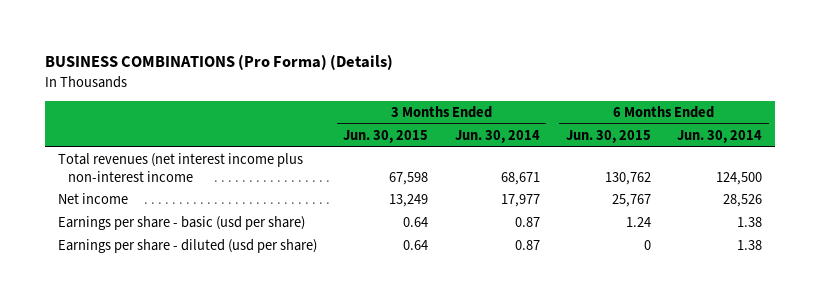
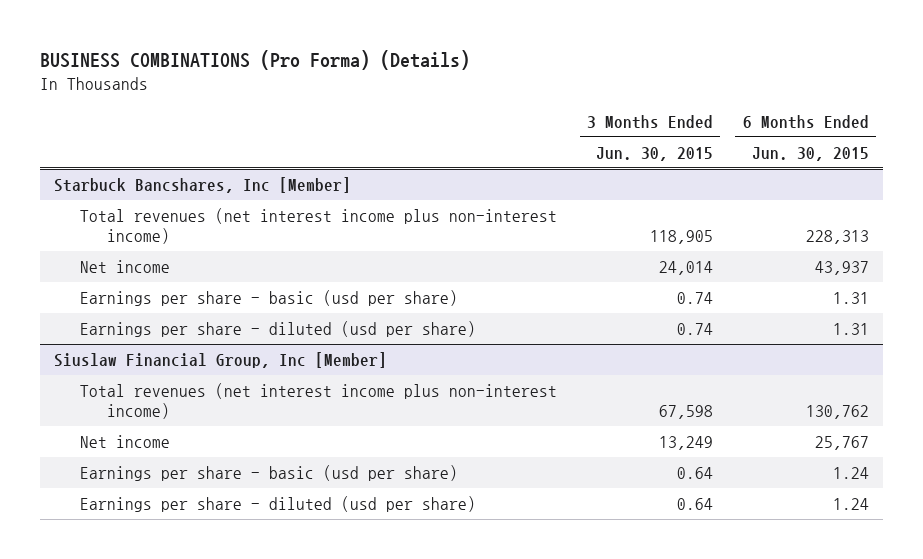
[454,129,540,143] Jun. 30, 2014 -> none
[677,129,763,143] Jun. 30, 2014 -> none
none -> [54,176,352,193] Starbuck Bancshares, Inc [Member]
[58,153,304,182] Total revenues (net interest income plus non-interest income -> [80,207,558,244] Total revenues (net interest income plus non-interest income)
[389,171,429,185] 67,598 -> [649,229,713,244] 118,905
[605,171,652,185] 130,762 -> [805,229,869,244] 228,313
none -> [80,259,171,273] Net income
none -> [80,289,459,306] Earnings per share - basic (usd per share)
none -> [80,320,477,337] Earnings per share - diluted (usd per share)
none -> [54,351,388,368] Siuslaw Financial Group, Inc [Member]
none -> [80,382,558,419] Total revenues (net interest income plus non-interest income)
[644,240,652,251] 0 -> [832,497,869,510] 1.24

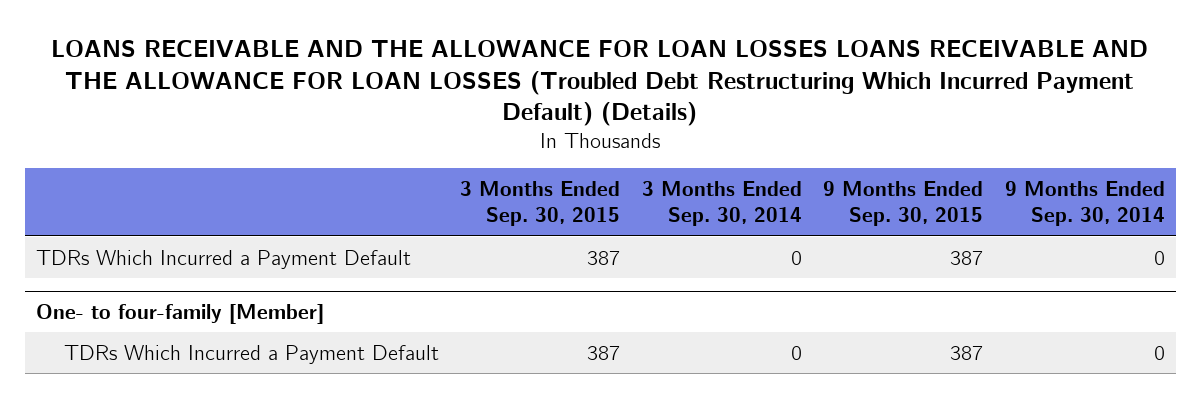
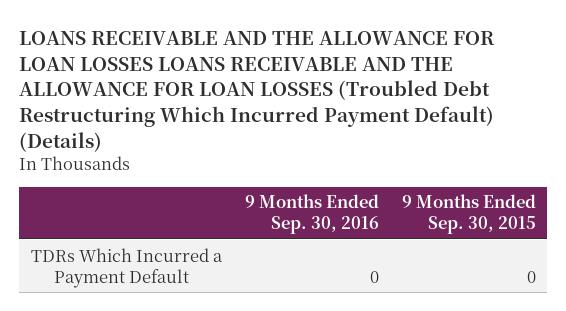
[460,180,621,227] 3 Months Ended Sep. 30, 2015 -> none
[641,180,802,227] 3 Months Ended Sep. 30, 2014 -> none
[1004,180,1165,227] 9 Months Ended Sep. 30, 2014 -> none
none -> [244,194,379,235] 9 Months Ended Sep. 30, 2016
[35,303,324,324] One- to four-family [Member] -> none
[63,344,439,364] TDRs Which Incurred a Payment Default -> none
[950,250,984,265] 387 -> [526,270,536,283] 0

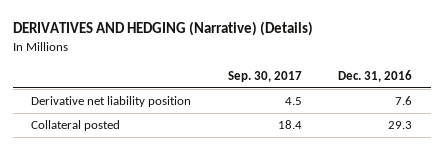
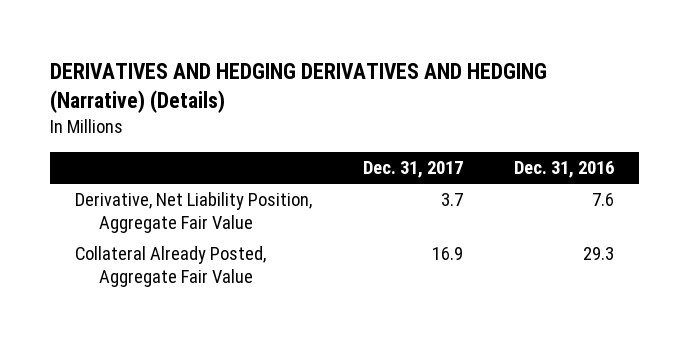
[12,21,313,37] DERIVATIVES AND HEDGING (Narrative) (Details) -> [50,63,548,114] DERIVATIVES AND HEDGING DERIVATIVES AND HEDGING (Narrative) (Details)
[227,71,302,83] Sep. 30, 2017 -> none
none -> [363,161,464,179] Dec. 31, 2017
[31,96,192,108] Derivative net liability position -> [75,192,313,233] Derivative, Net Liability Position, Aggregate Fair Value
[31,120,121,132] Collateral posted -> [75,246,267,287] Collateral Already Posted, Aggregate Fair Value

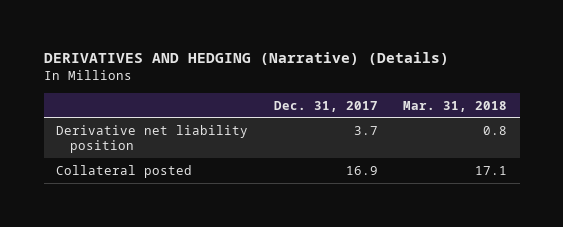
[50,63,548,114] DERIVATIVES AND HEDGING DERIVATIVES AND HEDGING (Narrative) (Details) -> [43,52,449,66] DERIVATIVES AND HEDGING (Narrative) (Details)
[513,161,614,179] Dec. 31, 2016 -> none
none -> [403,100,508,112] Mar. 31, 2018
[75,192,313,233] Derivative, Net Liability Position, Aggregate Fair Value -> [56,124,249,154] Derivative net liability position
[75,246,267,287] Collateral Already Posted, Aggregate Fair Value -> [56,164,193,178] Collateral posted

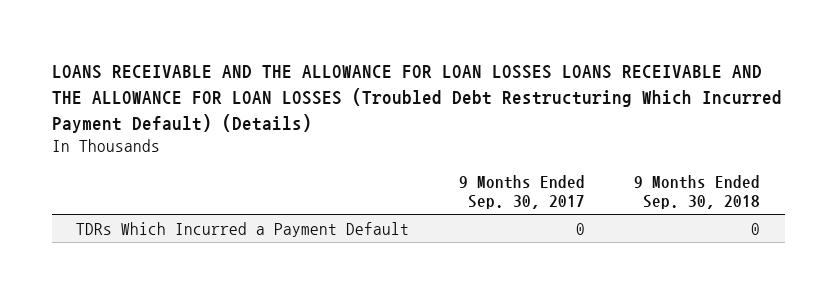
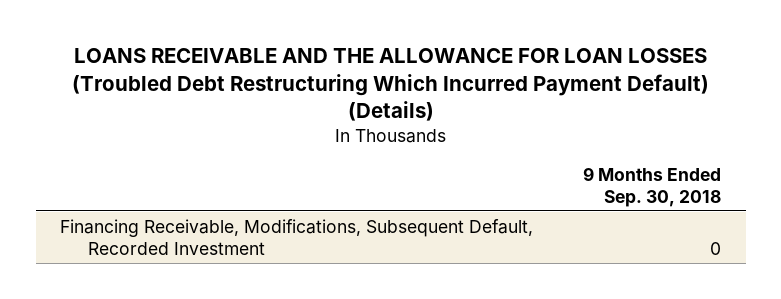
[51,65,782,133] LOANS RECEIVABLE AND THE ALLOWANCE FOR LOAN LOSSES LOANS RECEIVABLE AND THE ALLOWANCE FOR LOAN LOSSES (Troubled Debt Restructuring Which Incurred Payment Default) (Details) -> [71,48,709,122] LOANS RECEIVABLE AND THE ALLOWANCE FOR LOAN LOSSES (Troubled Debt Restructuring Which Incurred Payment Default) (Details)
[458,174,585,209] 9 Months Ended Sep. 30, 2017 -> none
[76,221,410,237] TDRs Which Incurred a Payment Default -> [60,219,534,256] Financing Receivable, Modifications, Subsequent Default, Recorded Investment

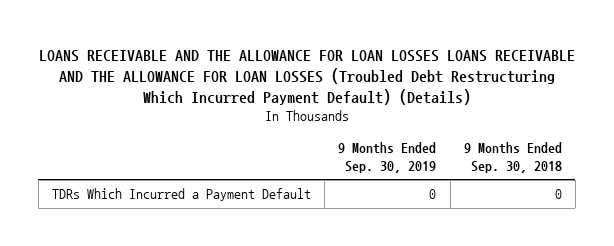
[71,48,709,122] LOANS RECEIVABLE AND THE ALLOWANCE FOR LOAN LOSSES (Troubled Debt Restructuring Which Incurred Payment Default) (Details) -> [38,49,575,105] LOANS RECEIVABLE AND THE ALLOWANCE FOR LOAN LOSSES LOANS RECEIVABLE AND THE ALLOWANCE FOR LOAN LOSSES (Troubled Debt Restructuring Which Incurred Payment Default) (Details)
none -> [338,142,437,173] 9 Months Ended Sep. 30, 2019
[60,219,534,256] Financing Receivable, Modifications, Subsequent Default, Recorded Investment -> [52,188,312,202] TDRs Which Incurred a Payment Default

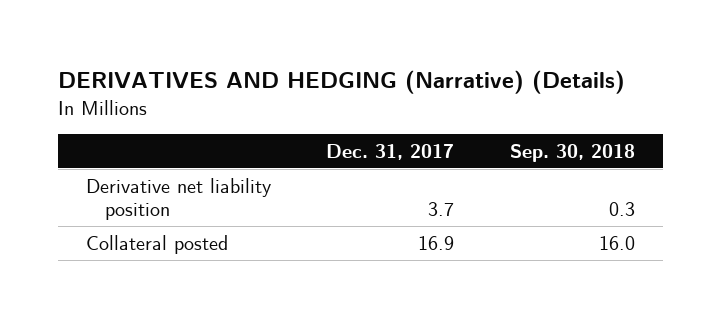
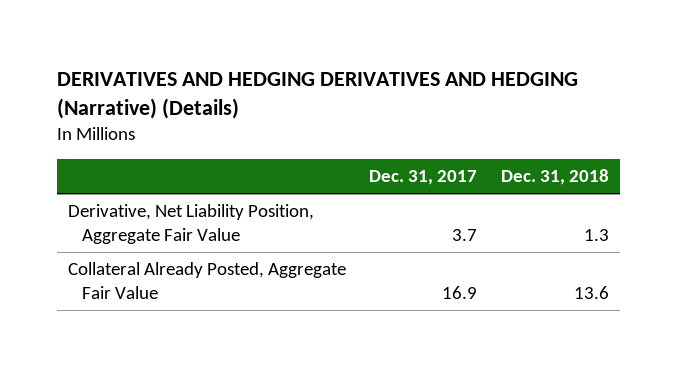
[58,70,626,95] DERIVATIVES AND HEDGING (Narrative) (Details) -> [56,71,578,119] DERIVATIVES AND HEDGING DERIVATIVES AND HEDGING (Narrative) (Details)
[509,143,635,162] Sep. 30, 2018 -> none
none -> [500,168,609,185] Dec. 31, 2018
[85,177,271,221] Derivative net liability position -> [68,204,315,244] Derivative, Net Liability Position, Aggregate Fair Value
[85,234,228,254] Collateral posted -> [68,262,347,299] Collateral Already Posted, Aggregate Fair Value

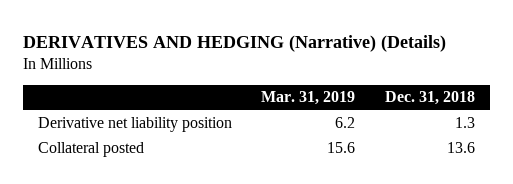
[56,71,578,119] DERIVATIVES AND HEDGING DERIVATIVES AND HEDGING (Narrative) (Details) -> [23,34,447,52] DERIVATIVES AND HEDGING (Narrative) (Details)
[369,169,478,185] Dec. 31, 2017 -> none
none -> [261,91,356,106] Mar. 31, 2019
[68,204,315,244] Derivative, Net Liability Position, Aggregate Fair Value -> [38,117,233,133] Derivative net liability position
[68,262,347,299] Collateral Already Posted, Aggregate Fair Value -> [38,142,145,158] Collateral posted

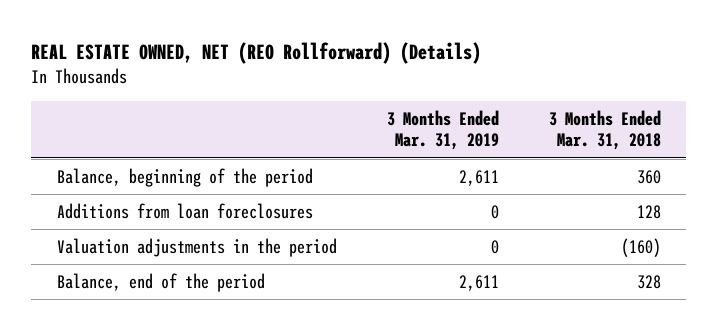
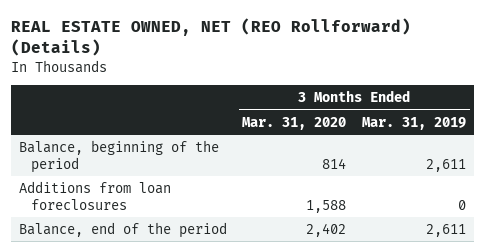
[549,110,662,151] 3 Months Ended Mar. 31, 2018 -> none
none -> [242,116,347,130] Mar. 31, 2020
[56,237,337,257] Valuation adjustments in the period -> none

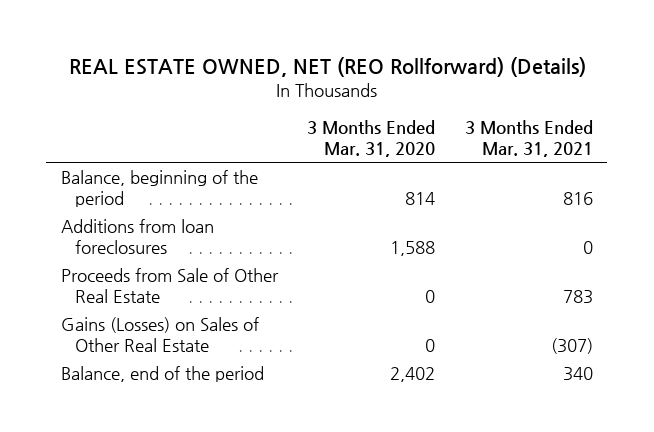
[361,116,466,130] Mar. 31, 2019 -> none
none -> [464,119,593,158] 3 Months Ended Mar. 31, 2021
none -> [61,267,280,304] Proceeds from Sale of Other Real Estate
none -> [61,316,260,353] Gains (Losses) on Sales of Other Real Estate

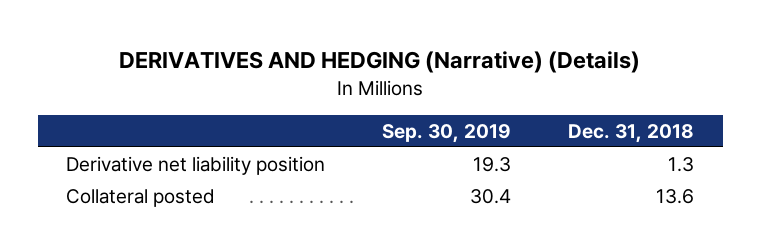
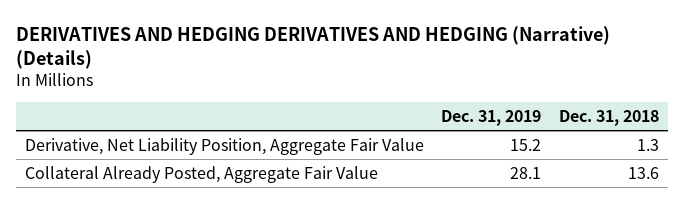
[119,51,641,74] DERIVATIVES AND HEDGING (Narrative) (Details) -> [16,25,611,70] DERIVATIVES AND HEDGING DERIVATIVES AND HEDGING (Narrative) (Details)
[382,123,512,143] Sep. 30, 2019 -> none
none -> [441,109,542,126] Dec. 31, 2019
[66,156,326,176] Derivative net liability position -> [24,137,424,155] Derivative, Net Liability Position, Aggregate Fair Value
[66,189,216,208] Collateral posted -> [24,165,378,183] Collateral Already Posted, Aggregate Fair Value

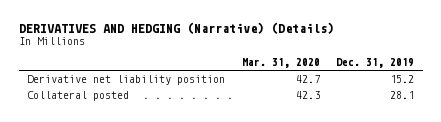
[16,25,611,70] DERIVATIVES AND HEDGING DERIVATIVES AND HEDGING (Narrative) (Details) -> [18,21,334,34] DERIVATIVES AND HEDGING (Narrative) (Details)
[558,109,659,126] Dec. 31, 2018 -> none
none -> [241,58,320,69] Mar. 31, 2020
[24,137,424,155] Derivative, Net Liability Position, Aggregate Fair Value -> [26,75,225,86] Derivative net liability position
[24,165,378,183] Collateral Already Posted, Aggregate Fair Value -> [26,91,129,102] Collateral posted

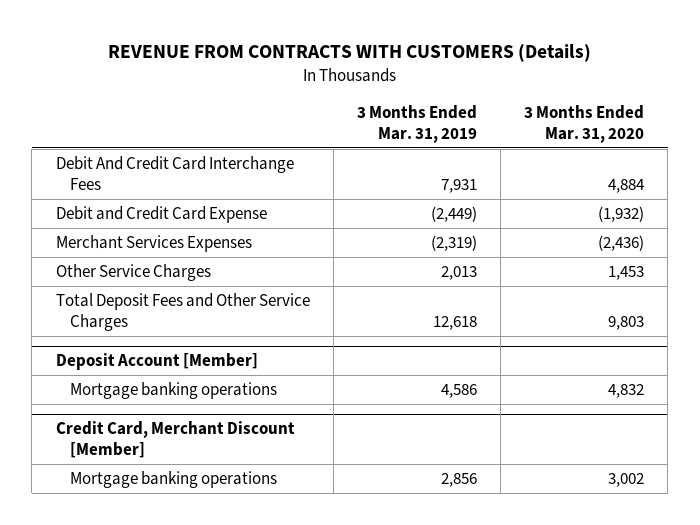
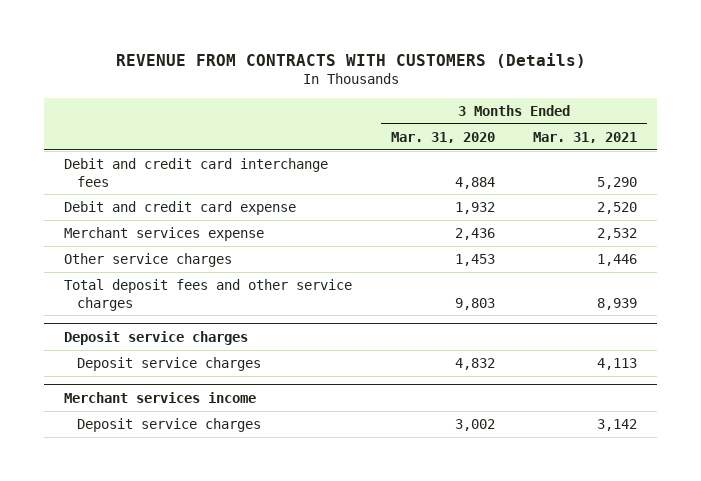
[356,104,477,143] 3 Months Ended Mar. 31, 2019 -> none
none -> [533,131,638,143] Mar. 31, 2021
[55,155,294,190] Debit And Credit Card Interchange Fees -> [63,157,328,187] Debit and credit card interchange fees
[55,205,267,223] Debit and Credit Card Expense -> [63,200,296,215] Debit and credit card expense
[598,205,645,222] (1,932) -> [454,201,495,214] 1,932
[55,234,252,252] Merchant Services Expenses -> [63,226,264,241] Merchant services expense
[598,234,645,251] (2,436) -> [454,227,495,240] 2,436
[55,263,211,281] Other Service Charges -> [63,252,232,267] Other service charges
[55,292,310,331] Total Deposit Fees and Other Service Charges -> [63,278,352,311] Total deposit fees and other service charges
[55,353,258,371] Deposit Account [Member] -> [63,330,248,345] Deposit service charges
[69,381,277,399] Mortgage banking operations -> [76,356,261,371] Deposit service charges
[55,421,295,459] Credit Card, Merchant Discount [Member] -> [63,391,256,403] Merchant services income
[69,470,277,488] Mortgage banking operations -> [76,417,261,432] Deposit service charges

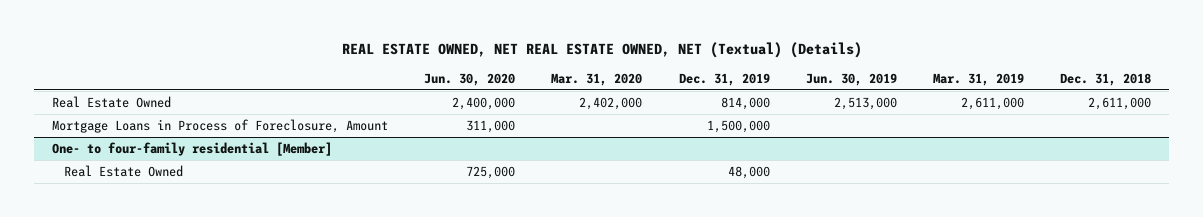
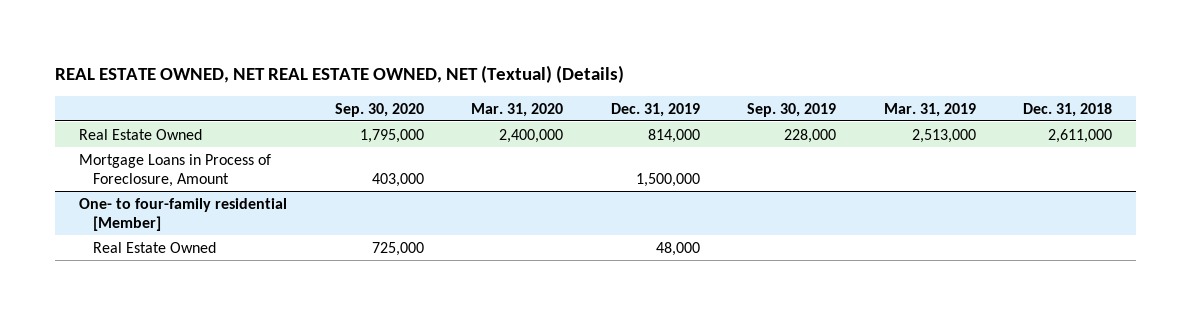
[424,72,516,86] Jun. 30, 2020 -> none
[805,72,897,86] Jun. 30, 2019 -> none
none -> [334,102,424,117] Sep. 30, 2020
none -> [747,102,837,117] Sep. 30, 2019
[579,97,643,111] 2,402,000 -> [499,128,564,143] 2,400,000
[960,97,1024,111] 2,611,000 -> [911,128,976,143] 2,513,000

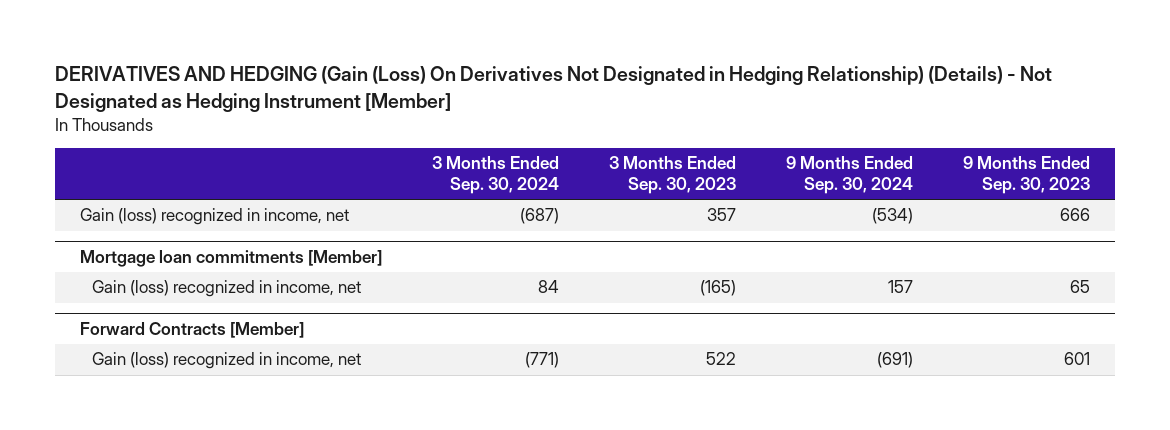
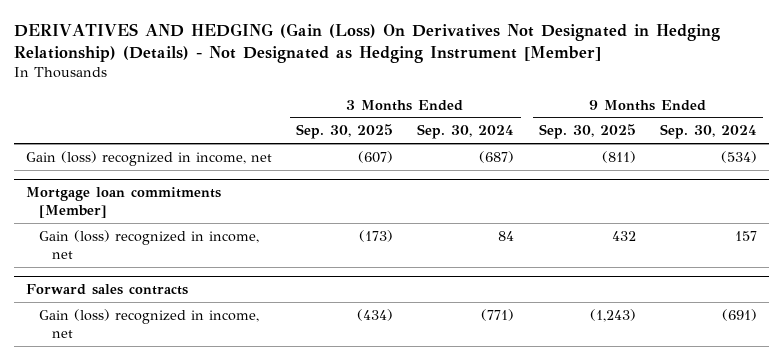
[608,156,736,194] 3 Months Ended Sep. 30, 2023 -> none
[962,156,1090,194] 9 Months Ended Sep. 30, 2023 -> none
none -> [296,124,394,140] Sep. 30, 2025
none -> [538,124,636,140] Sep. 30, 2025
[79,321,304,338] Forward Contracts [Member] -> [25,283,188,295] Forward sales contracts

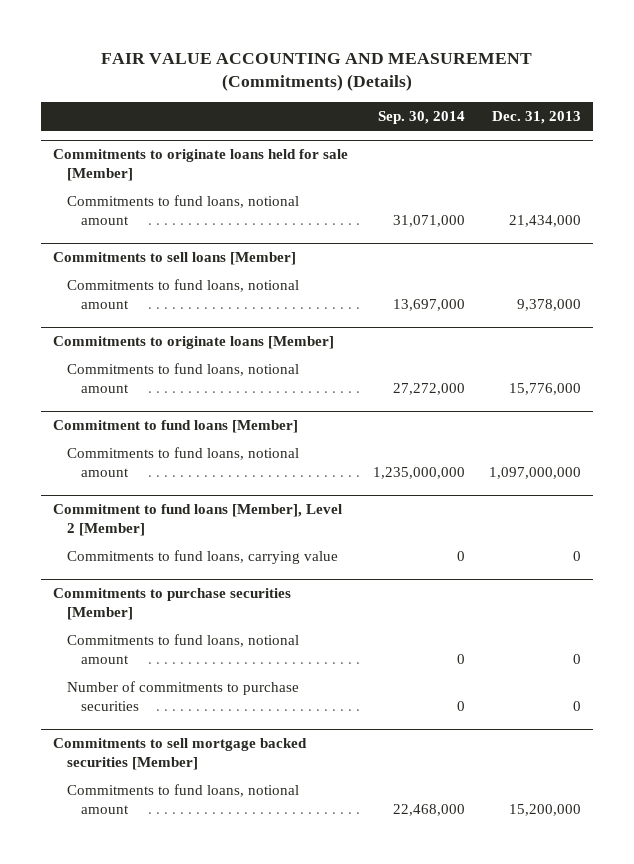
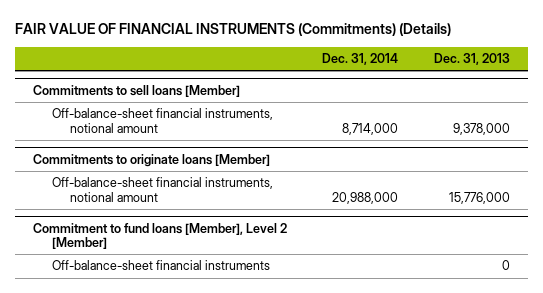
[101,53,533,92] FAIR VALUE ACCOUNTING AND MEASUREMENT (Commitments) (Details) -> [15,23,452,37] FAIR VALUE OF FINANCIAL INSTRUMENTS (Commitments) (Details)
[377,111,465,125] Sep. 30, 2014 -> none
none -> [322,53,399,66] Dec. 31, 2014
[53,149,349,182] Commitments to originate loans held for sale [Member] -> none
[66,194,299,225] Commitments to fund loans, notional amount -> none
[66,278,299,309] Commitments to fund loans, notional amount -> [51,108,273,133] Off-balance-sheet financial instruments, notional amount
[53,420,299,434] Commitment to fund loans [Member] -> none
[66,446,299,477] Commitments to fund loans, notional amount -> none
[66,362,299,393] Commitments to fund loans, notional amount -> [51,177,273,202] Off-balance-sheet financial instruments, notional amount
[53,588,292,621] Commitments to purchase securities [Member] -> none
[66,633,299,664] Commitments to fund loans, notional amount -> none
[66,680,299,711] Number of commitments to purchase securities -> none
[53,738,308,771] Commitments to sell mortgage backed securities [Member] -> none
[66,783,299,814] Commitments to fund loans, notional amount -> none
[66,549,338,564] Commitments to fund loans, carrying value -> [51,260,270,271] Off-balance-sheet financial instruments

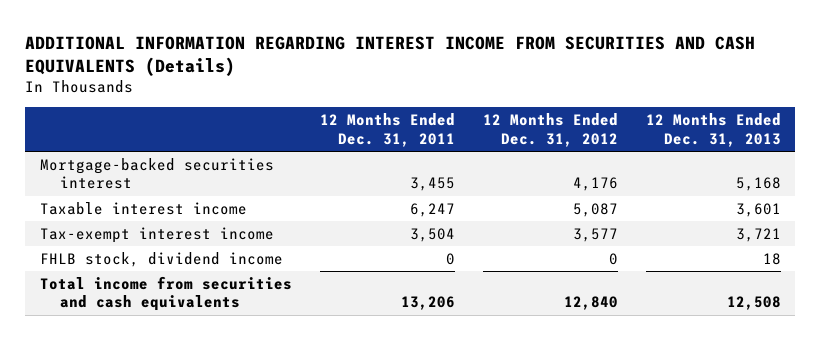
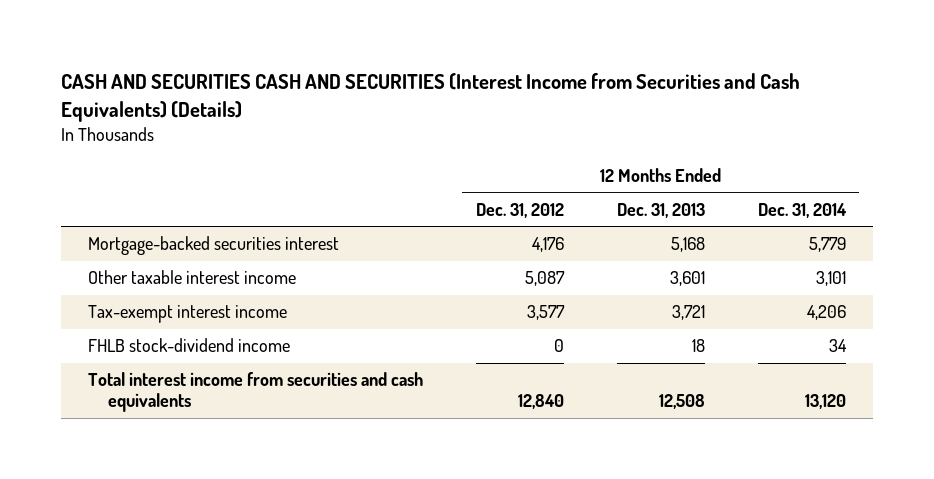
[25,35,756,77] ADDITIONAL INFORMATION REGARDING INTEREST INCOME FROM SECURITIES AND CASH EQUIVALENTS (Details) -> [60,72,800,122] CASH AND SECURITIES CASH AND SECURITIES (Interest Income from Securities and Cash Equivalents) (Details)
[319,113,455,147] 12 Months Ended Dec. 31, 2011 -> none
none -> [757,202,847,218] Dec. 31, 2014
[39,201,247,215] Taxable interest income -> [87,270,296,285] Other taxable interest income
[39,251,283,267] FHLB stock, dividend income -> [87,338,290,353] FHLB stock-dividend income
[39,275,292,312] Total income from securities and cash equivalents -> [87,372,423,413] Total interest income from securities and cash equivalents

